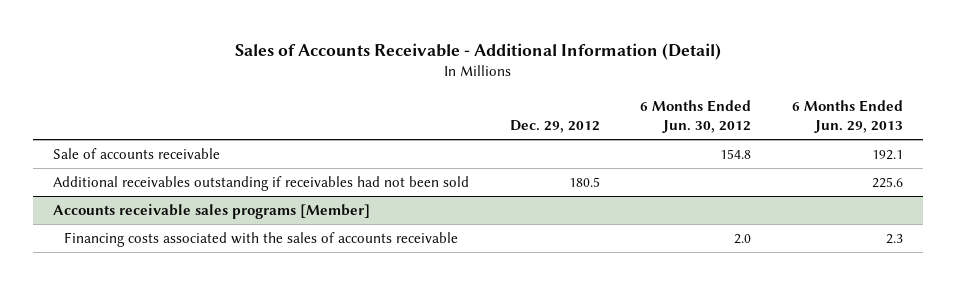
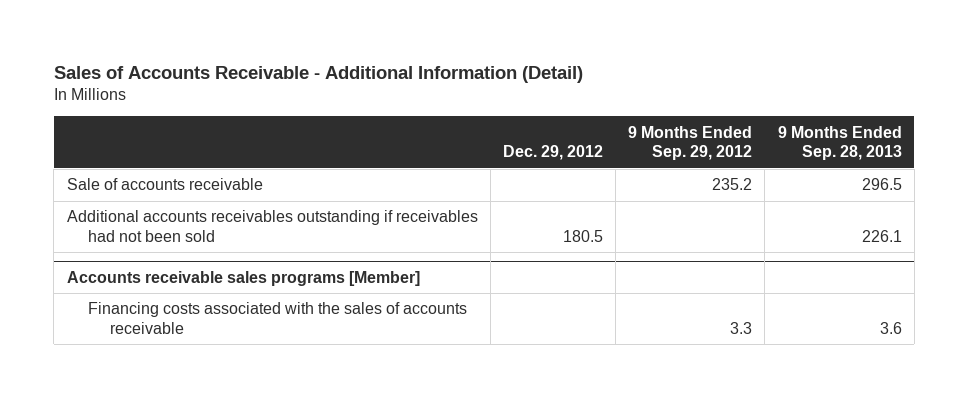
[640,99,752,134] 6 Months Ended Jun. 30, 2012 -> none
[791,99,903,134] 6 Months Ended Jun. 29, 2013 -> none
none -> [628,125,753,161] 9 Months Ended Sep. 29, 2012
none -> [777,125,902,161] 9 Months Ended Sep. 28, 2013
[52,175,469,191] Additional receivables outstanding if receivables had not been sold -> [66,210,478,242] Additional accounts receivables outstanding if receivables had not been sold

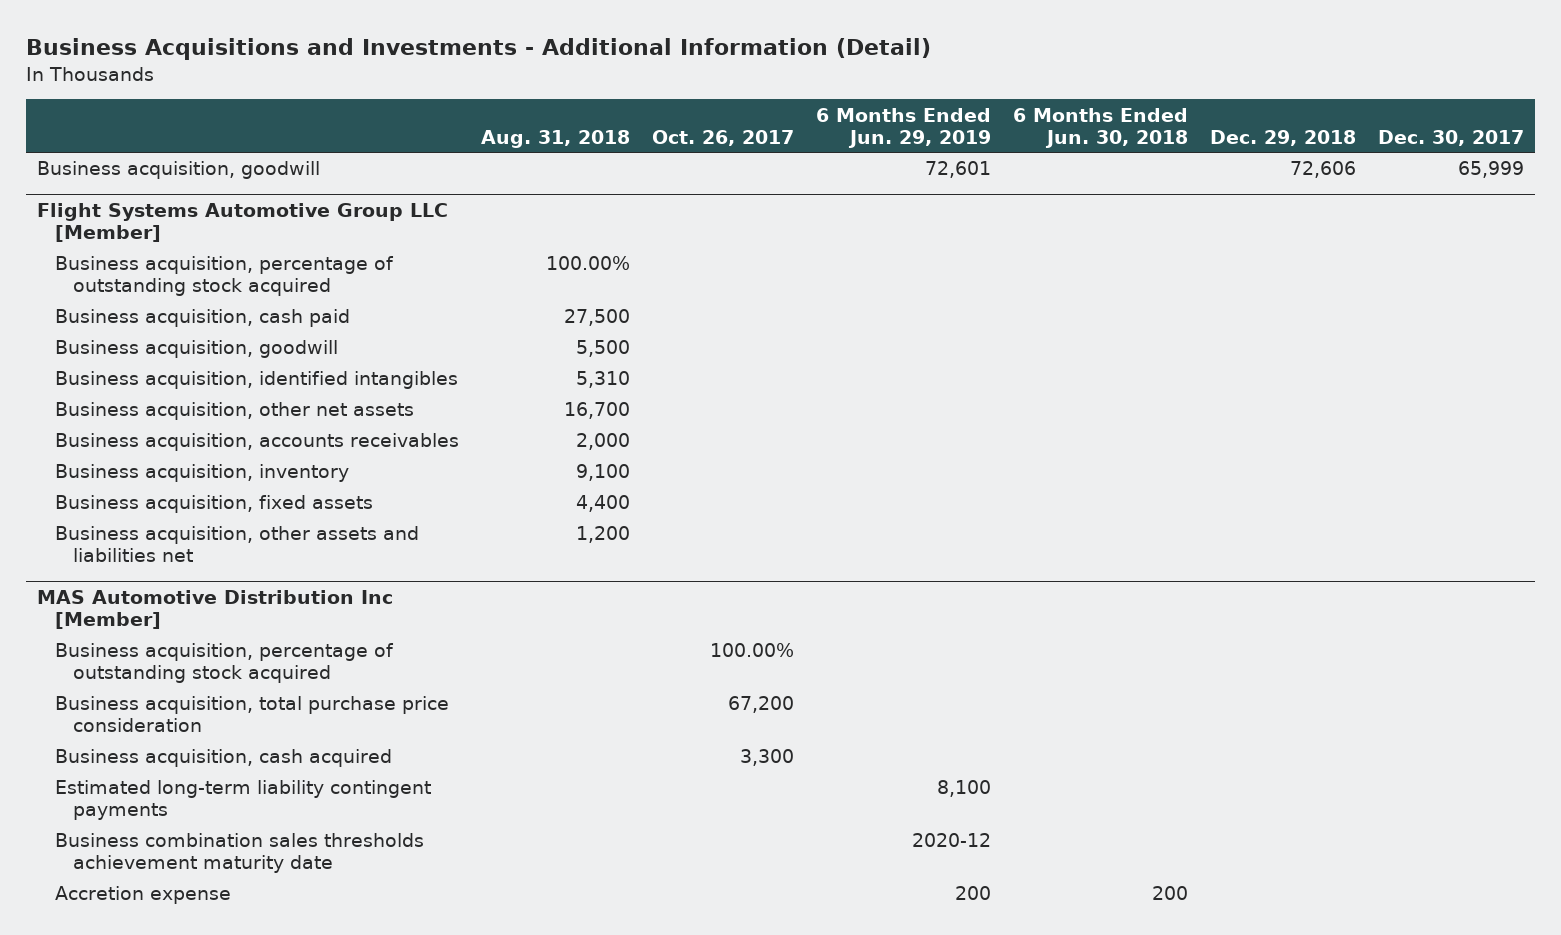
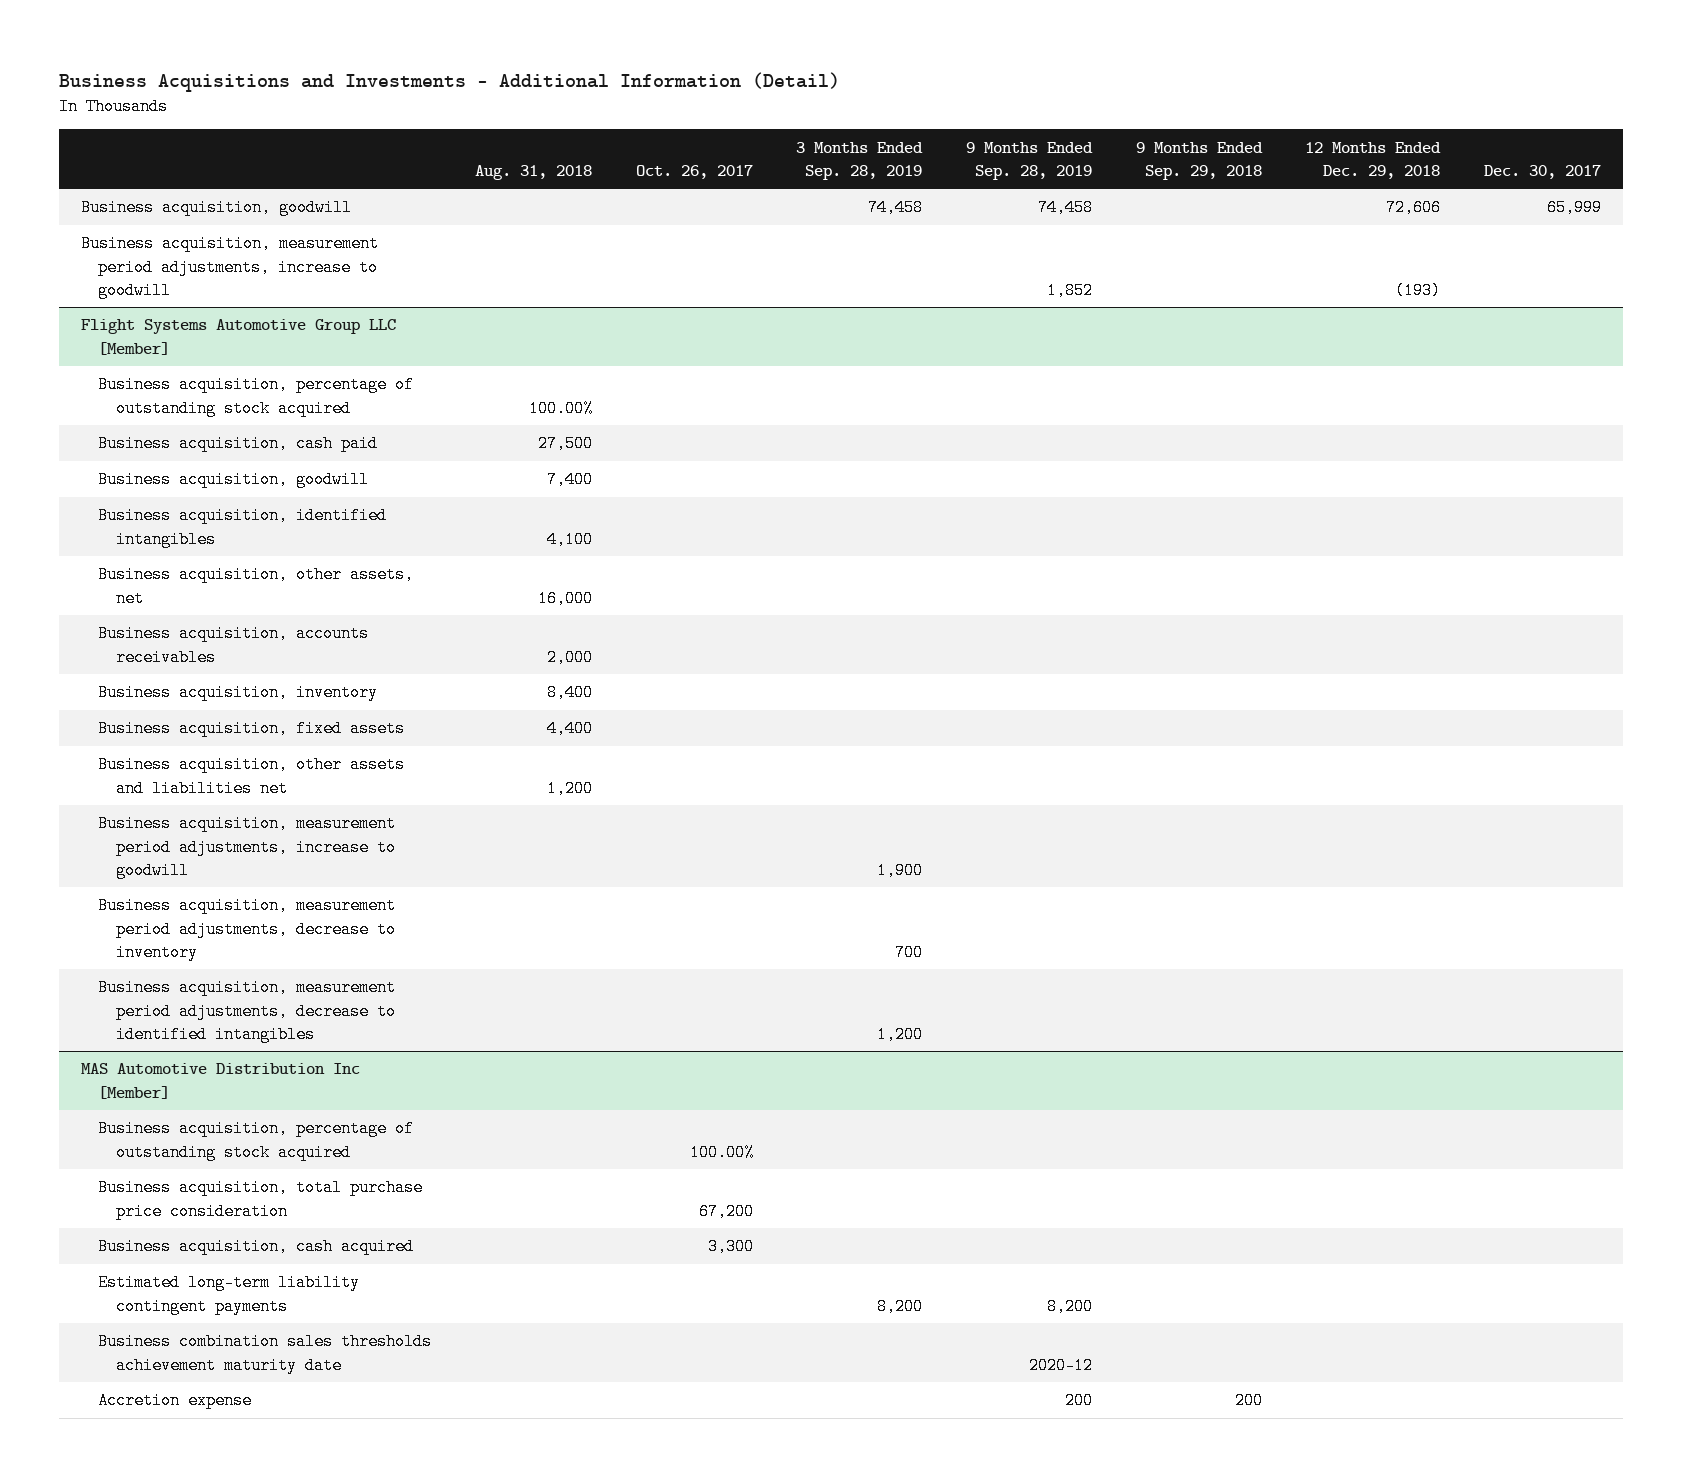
[816,107,992,148] 6 Months Ended Jun. 29, 2019 -> none
[1013,107,1189,148] 6 Months Ended Jun. 30, 2018 -> none
[1210,129,1357,146] Dec. 29, 2018 -> none
none -> [796,141,924,180] 3 Months Ended Sep. 28, 2019
none -> [965,141,1093,180] 9 Months Ended Sep. 28, 2019
none -> [1135,141,1263,180] 9 Months Ended Sep. 29, 2018
none -> [1305,141,1442,179] 12 Months Ended Dec. 29, 2018
none -> [80,235,379,299] Business acquisition, measurement period adjustments, increase to goodwill
[576,340,631,358] 5,500 -> [546,471,593,489] 7,400
[576,371,631,389] 5,310 -> [546,530,593,548] 4,100
[55,402,415,421] Business acquisition, other net assets -> [98,566,415,607] Business acquisition, other assets, net
[564,402,631,420] 16,700 -> [537,589,593,607] 16,000
[576,464,631,482] 9,100 -> [546,684,593,702] 8,400
none -> [98,815,397,879] Business acquisition, measurement period adjustments, increase to goodwill
none -> [98,897,397,961] Business acquisition, measurement period adjustments, decrease to inventory
none -> [98,979,397,1043] Business acquisition, measurement period adjustments, decrease to identified intangibles

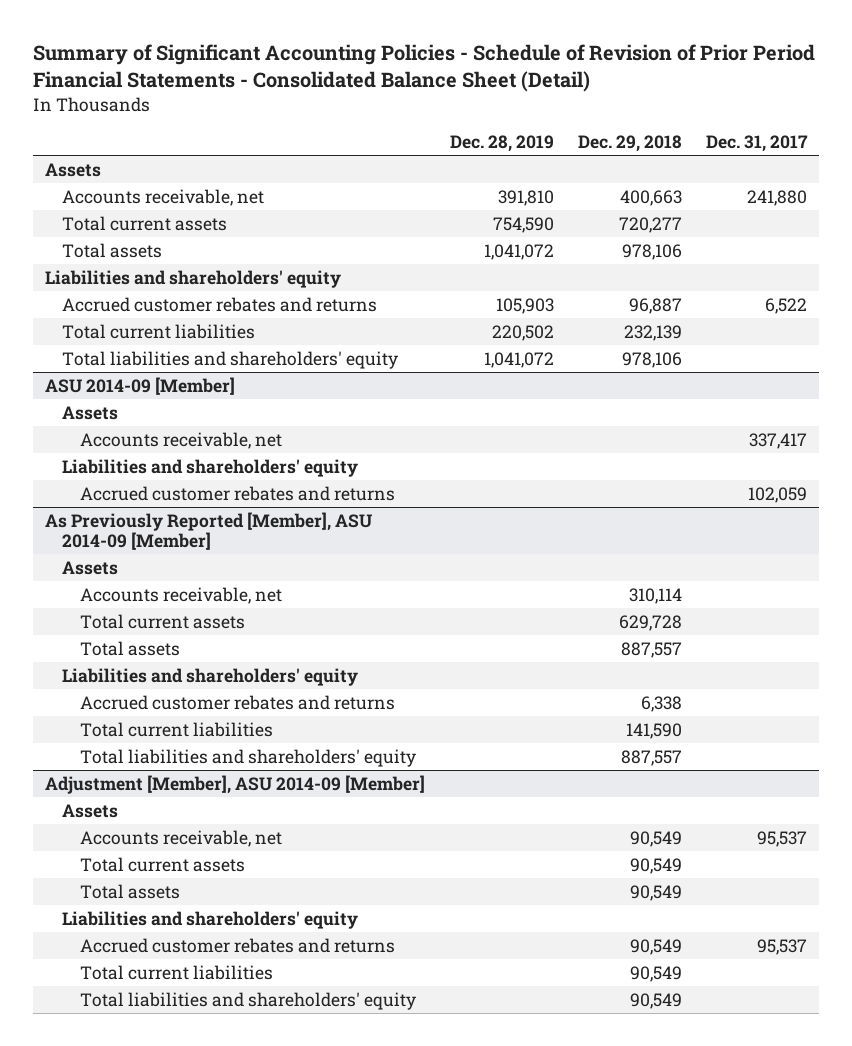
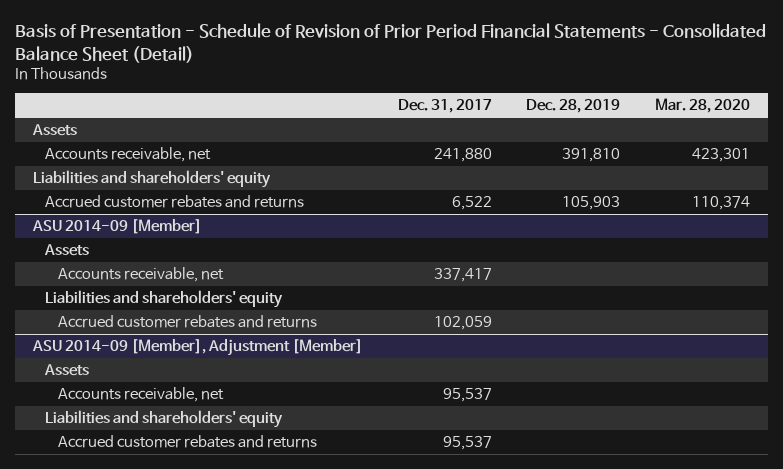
[33,44,816,93] Summary of Significant Accounting Policies - Schedule of Revision of Prior Period Financial Statements - Consolidated Balance Sheet (Detail) -> [15,23,767,63] Basis of Presentation - Schedule of Revision of Prior Period Financial Statements - Consolidated Balance Sheet (Detail)
[577,134,682,152] Dec. 29, 2018 -> none
none -> [655,98,751,114] Mar. 28, 2020
[62,215,228,231] Total current assets -> none
[62,242,163,258] Total assets -> none
[62,323,256,339] Total current liabilities -> none
[62,350,399,369] Total liabilities and shareholders' equity -> none
[45,511,373,550] As Previously Reported [Member], ASU 2014-09 [Member] -> none
[62,560,119,575] Assets -> none
[79,586,282,604] Accounts receivable, net -> none
[79,613,245,629] Total current assets -> none
[79,640,180,656] Total assets -> none
[62,667,359,686] Liabilities and shareholders' equity -> none
[79,694,395,710] Accrued customer rebates and returns -> none
[79,721,273,737] Total current liabilities -> none
[79,748,416,767] Total liabilities and shareholders' equity -> none
[45,774,426,794] Adjustment [Member], ASU 2014-09 [Member] -> [31,339,363,357] ASU 2014-09 [Member], Adjustment [Member]
[79,856,245,872] Total current assets -> none
[79,883,180,899] Total assets -> none
[79,964,273,980] Total current liabilities -> none
[79,991,416,1010] Total liabilities and shareholders' equity -> none

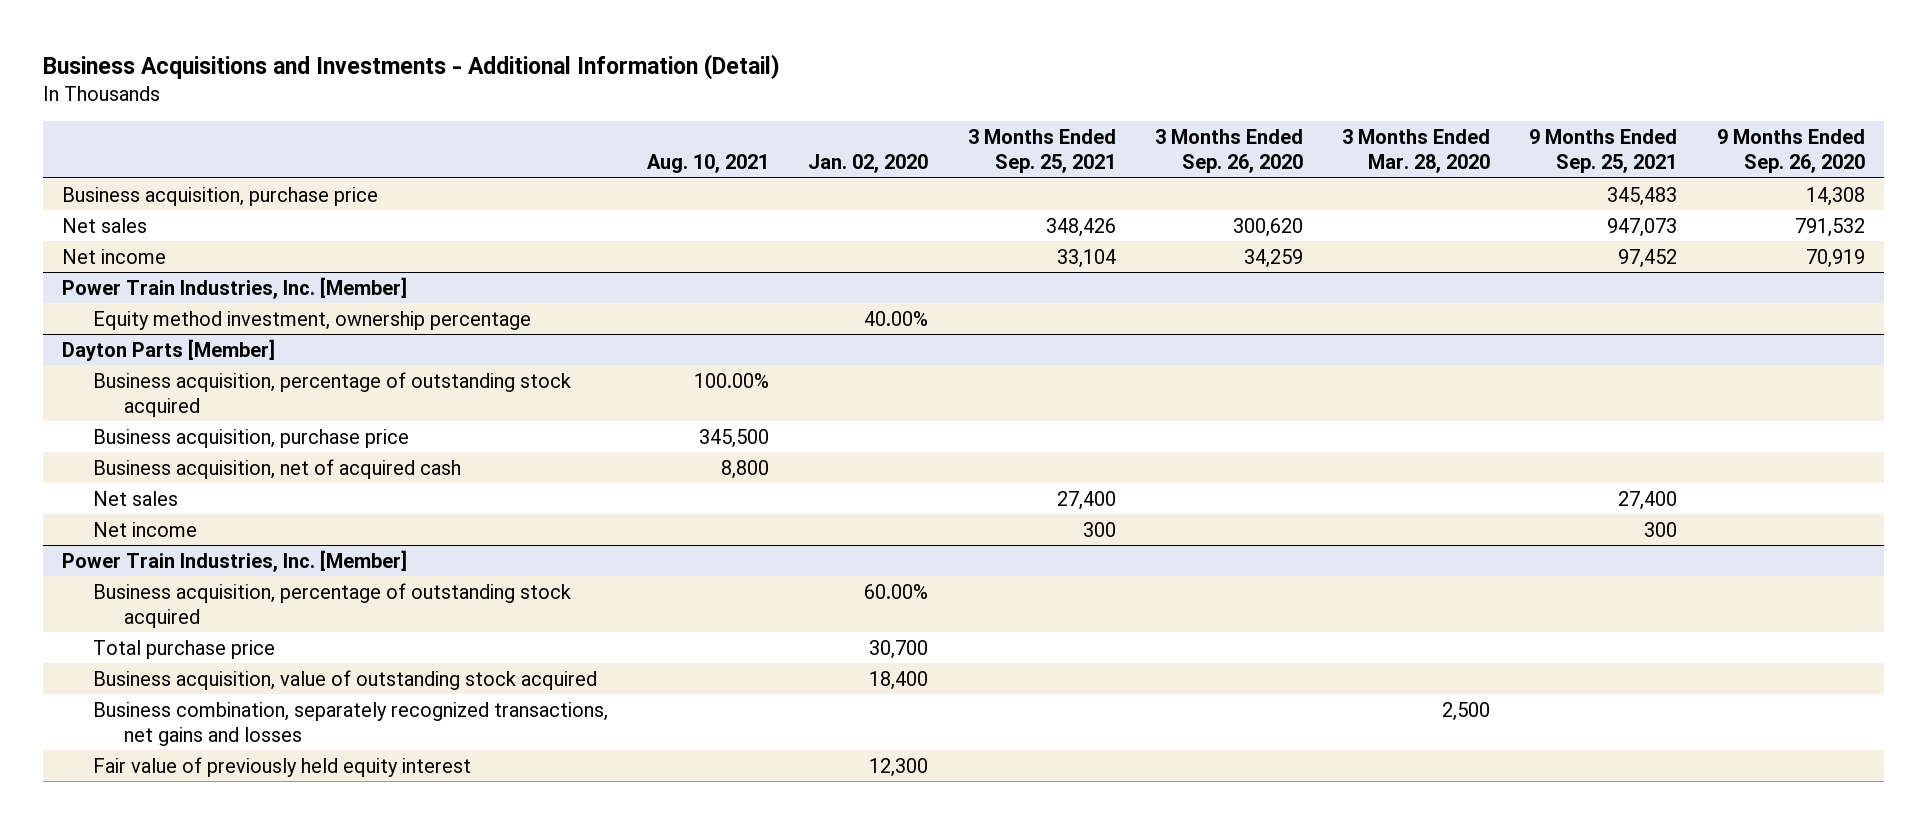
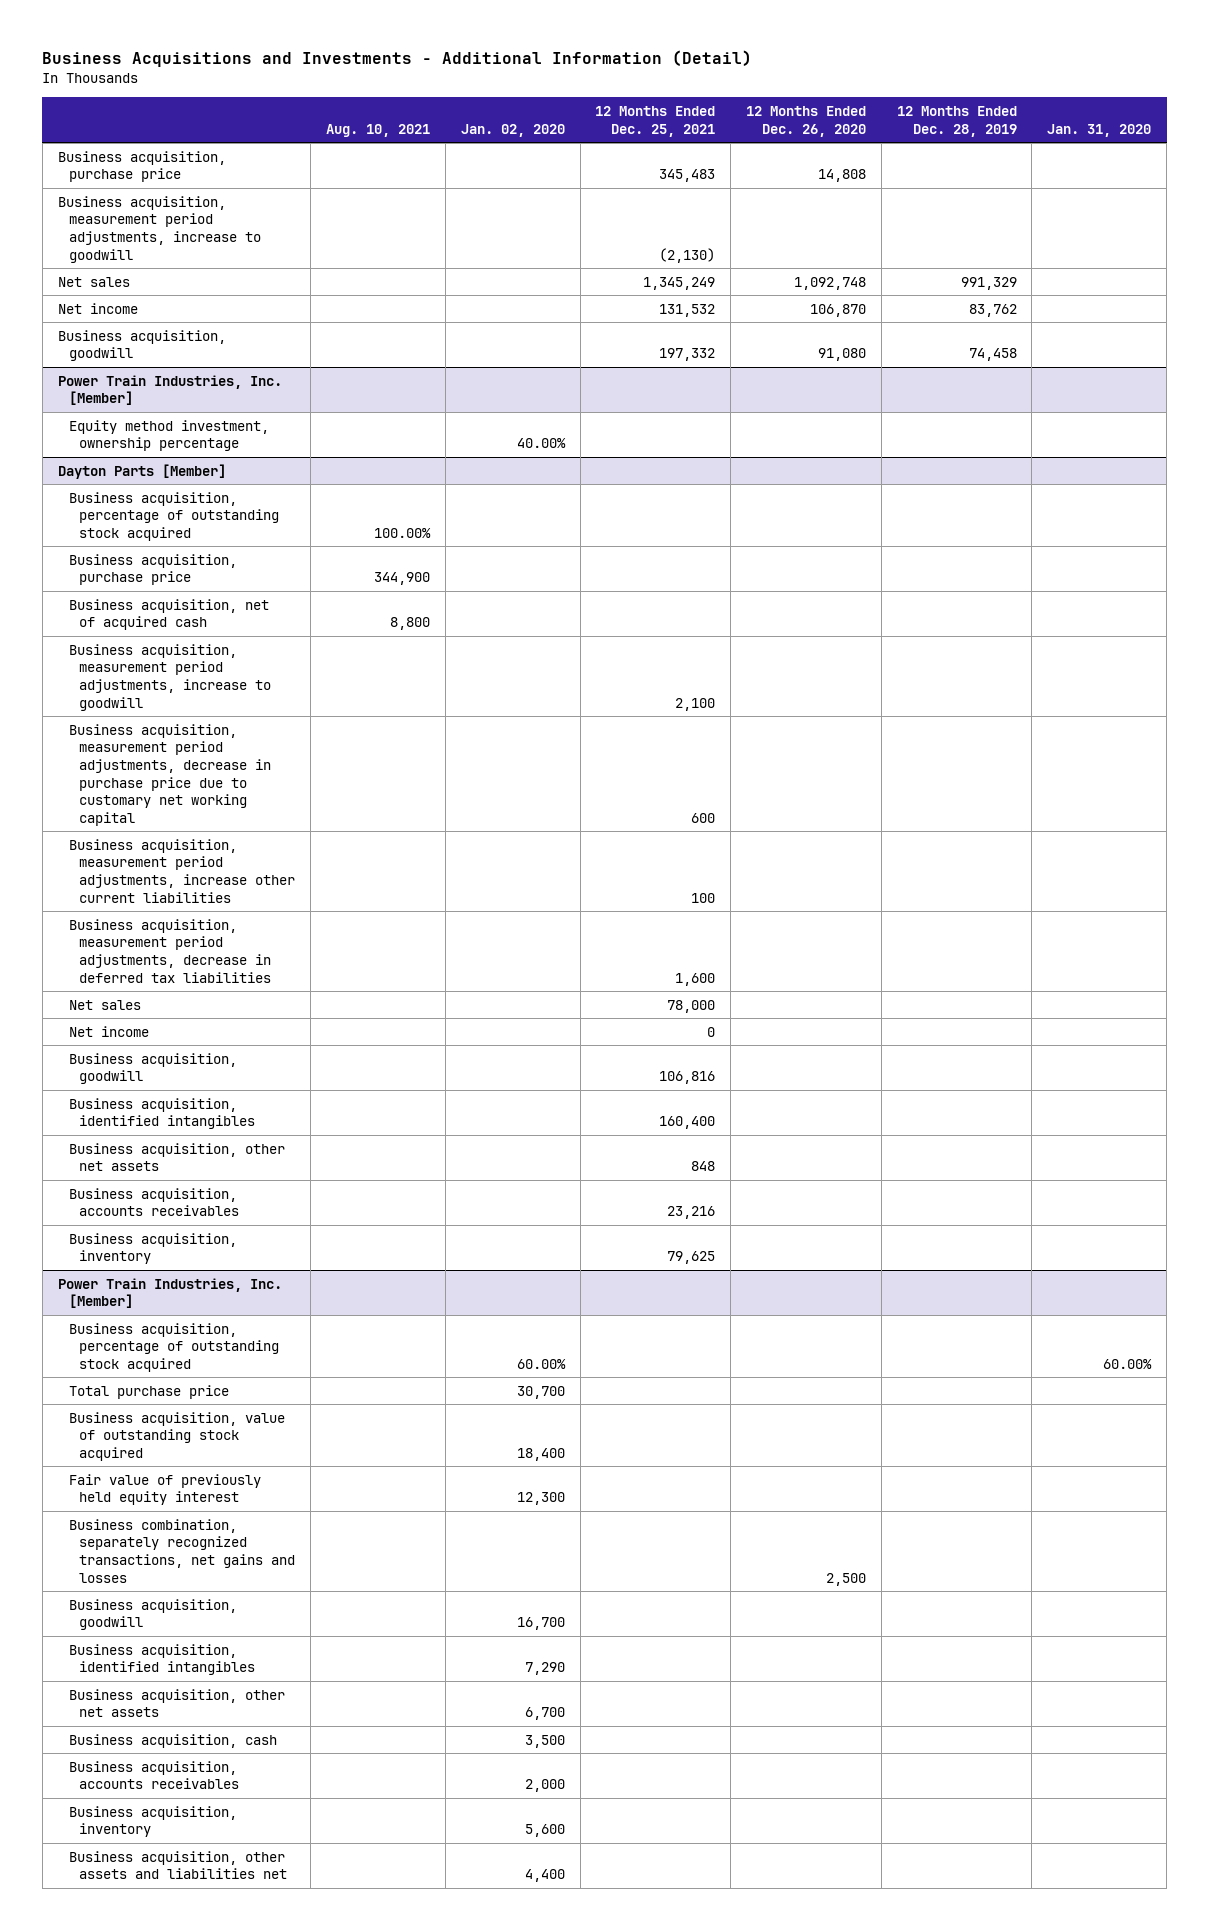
[967,129,1116,174] 3 Months Ended Sep. 25, 2021 -> none
[1154,129,1303,174] 3 Months Ended Sep. 26, 2020 -> none
[1342,129,1491,174] 3 Months Ended Mar. 28, 2020 -> none
[1529,129,1678,174] 9 Months Ended Sep. 25, 2021 -> none
[1716,129,1865,174] 9 Months Ended Sep. 26, 2020 -> none
none -> [595,105,716,137] 12 Months Ended Dec. 25, 2021
none -> [746,105,867,137] 12 Months Ended Dec. 26, 2020
none -> [896,105,1017,137] 12 Months Ended Dec. 28, 2019
none -> [1047,123,1152,137] Jan. 31, 2020
none -> [57,195,261,263] Business acquisition, measurement period adjustments, increase to goodwill
none -> [57,329,226,362] Business acquisition, goodwill
[699,428,770,448] 345,500 -> [374,572,431,586] 344,900
none -> [68,643,272,711] Business acquisition, measurement period adjustments, increase to goodwill
none -> [68,723,272,826] Business acquisition, measurement period adjustments, decrease in purchase price due to customary net working capital
none -> [68,838,296,903] Business acquisition, measurement period adjustments, increase other current liabilities
none -> [68,918,272,983] Business acquisition, measurement period adjustments, decrease in deferred tax liabilities
none -> [68,1052,237,1085] Business acquisition, goodwill
none -> [68,1097,256,1130] Business acquisition, identified intangibles
none -> [68,1142,285,1172] Business acquisition, other net assets
none -> [68,1187,240,1217] Business acquisition, accounts receivables
none -> [68,1232,237,1265] Business acquisition, inventory
[92,701,608,746] Business combination, separately recognized transactions, net gains and losses -> [68,1518,296,1583] Business combination, separately recognized transactions, net gains and losses
none -> [68,1598,237,1631] Business acquisition, goodwill
none -> [68,1643,256,1676] Business acquisition, identified intangibles
none -> [68,1688,285,1718] Business acquisition, other net assets
none -> [68,1733,277,1748] Business acquisition, cash
none -> [68,1760,240,1790] Business acquisition, accounts receivables
none -> [68,1805,237,1838] Business acquisition, inventory
none -> [68,1850,288,1880] Business acquisition, other assets and liabilities net

